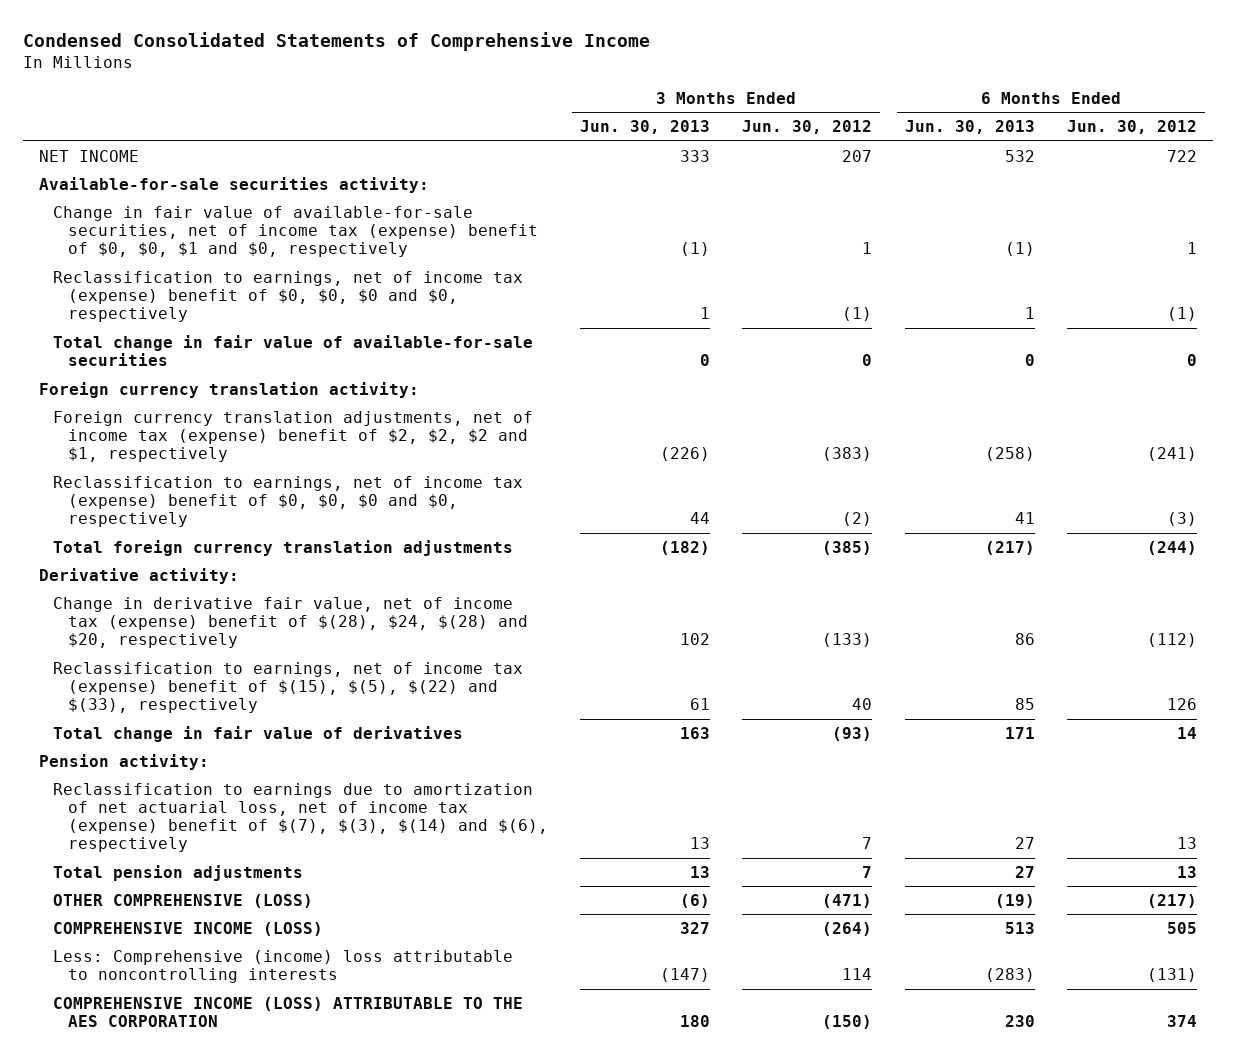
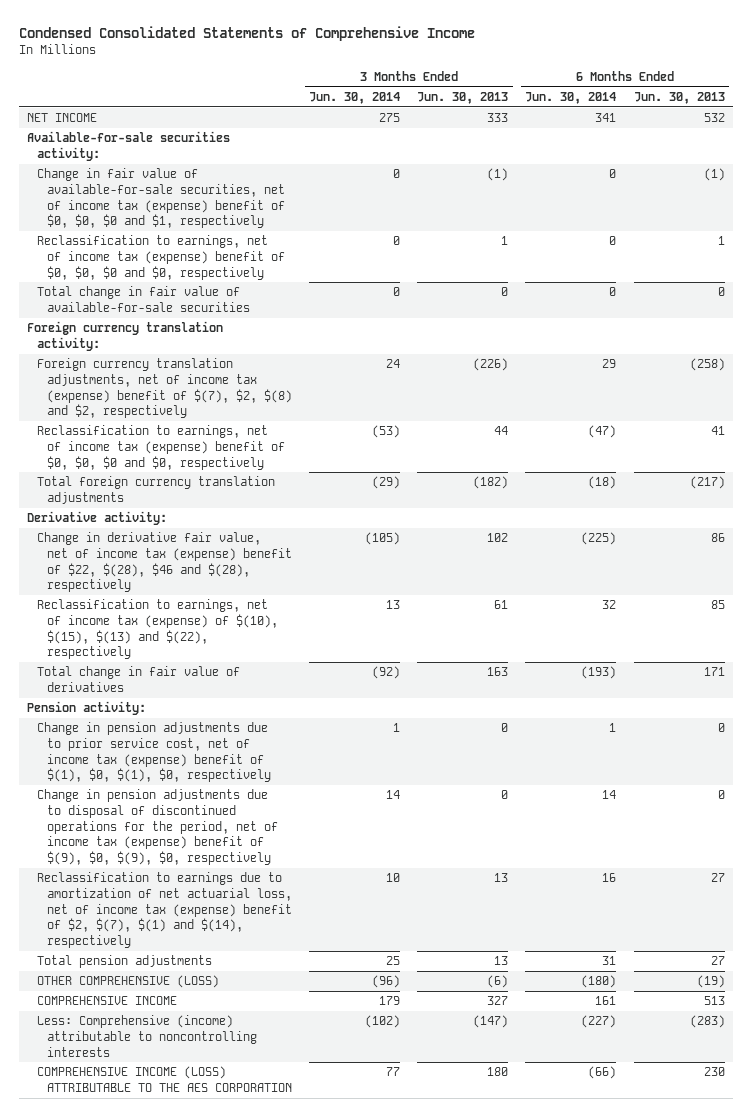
[742,120,873,135] Jun. 30, 2012 -> none
[1066,120,1197,135] Jun. 30, 2012 -> none
none -> [309,91,401,104] Jun. 30, 2014
none -> [525,91,617,104] Jun. 30, 2014
[53,205,538,258] Change in fair value of available-for-sale securities, net of income tax (expense) benefit of $0, $0, $1 and $0, respectively -> [37,168,285,229] Change in fair value of available-for-sale securities, net of income tax (expense) benefit of $0, $0, $0 and $1, respectively
[53,410,534,463] Foreign currency translation adjustments, net of income tax (expense) benefit of $2, $2, $2 and $1, respectively -> [37,358,292,419] Foreign currency translation adjustments, net of income tax (expense) benefit of $(7), $2, $(8) and $2, respectively
[53,596,528,649] Change in derivative fair value, net of income tax (expense) benefit of $(28), $24, $(28) and $20, respectively -> [37,532,292,593] Change in derivative fair value, net of income tax (expense) benefit of $22, $(28), $46 and $(28), respectively
[53,661,524,714] Reclassification to earnings, net of income tax (expense) benefit of $(15), $(5), $(22) and $(33), respectively -> [37,599,278,660] Reclassification to earnings, net of income tax (expense) of $(10), $(15), $(13) and $(22), respectively
none -> [37,722,271,783] Change in pension adjustments due to prior service cost, net of income tax (expense) benefit of $(1), $0, $(1), $0, respectively
none -> [37,789,278,865] Change in pension adjustments due to disposal of discontinued operations for the period, net of income tax (expense) benefit of $(9), $0, $(9), $0, respectively
[53,782,548,853] Reclassification to earnings due to amortization of net actuarial loss, net of income tax (expense) benefit of $(7), $(3), $(14) and $(6), respectively -> [37,872,292,948] Reclassification to earnings due to amortization of net actuarial loss, net of income tax (expense) benefit of $2, $(7), $(1) and $(14), respectively
[53,921,324,936] COMPREHENSIVE INCOME (LOSS) -> [37,996,178,1006] COMPREHENSIVE INCOME
[53,949,514,984] Less: Comprehensive (income) loss attributable to noncontrolling interests -> [37,1015,257,1057] Less: Comprehensive (income) attributable to noncontrolling interests

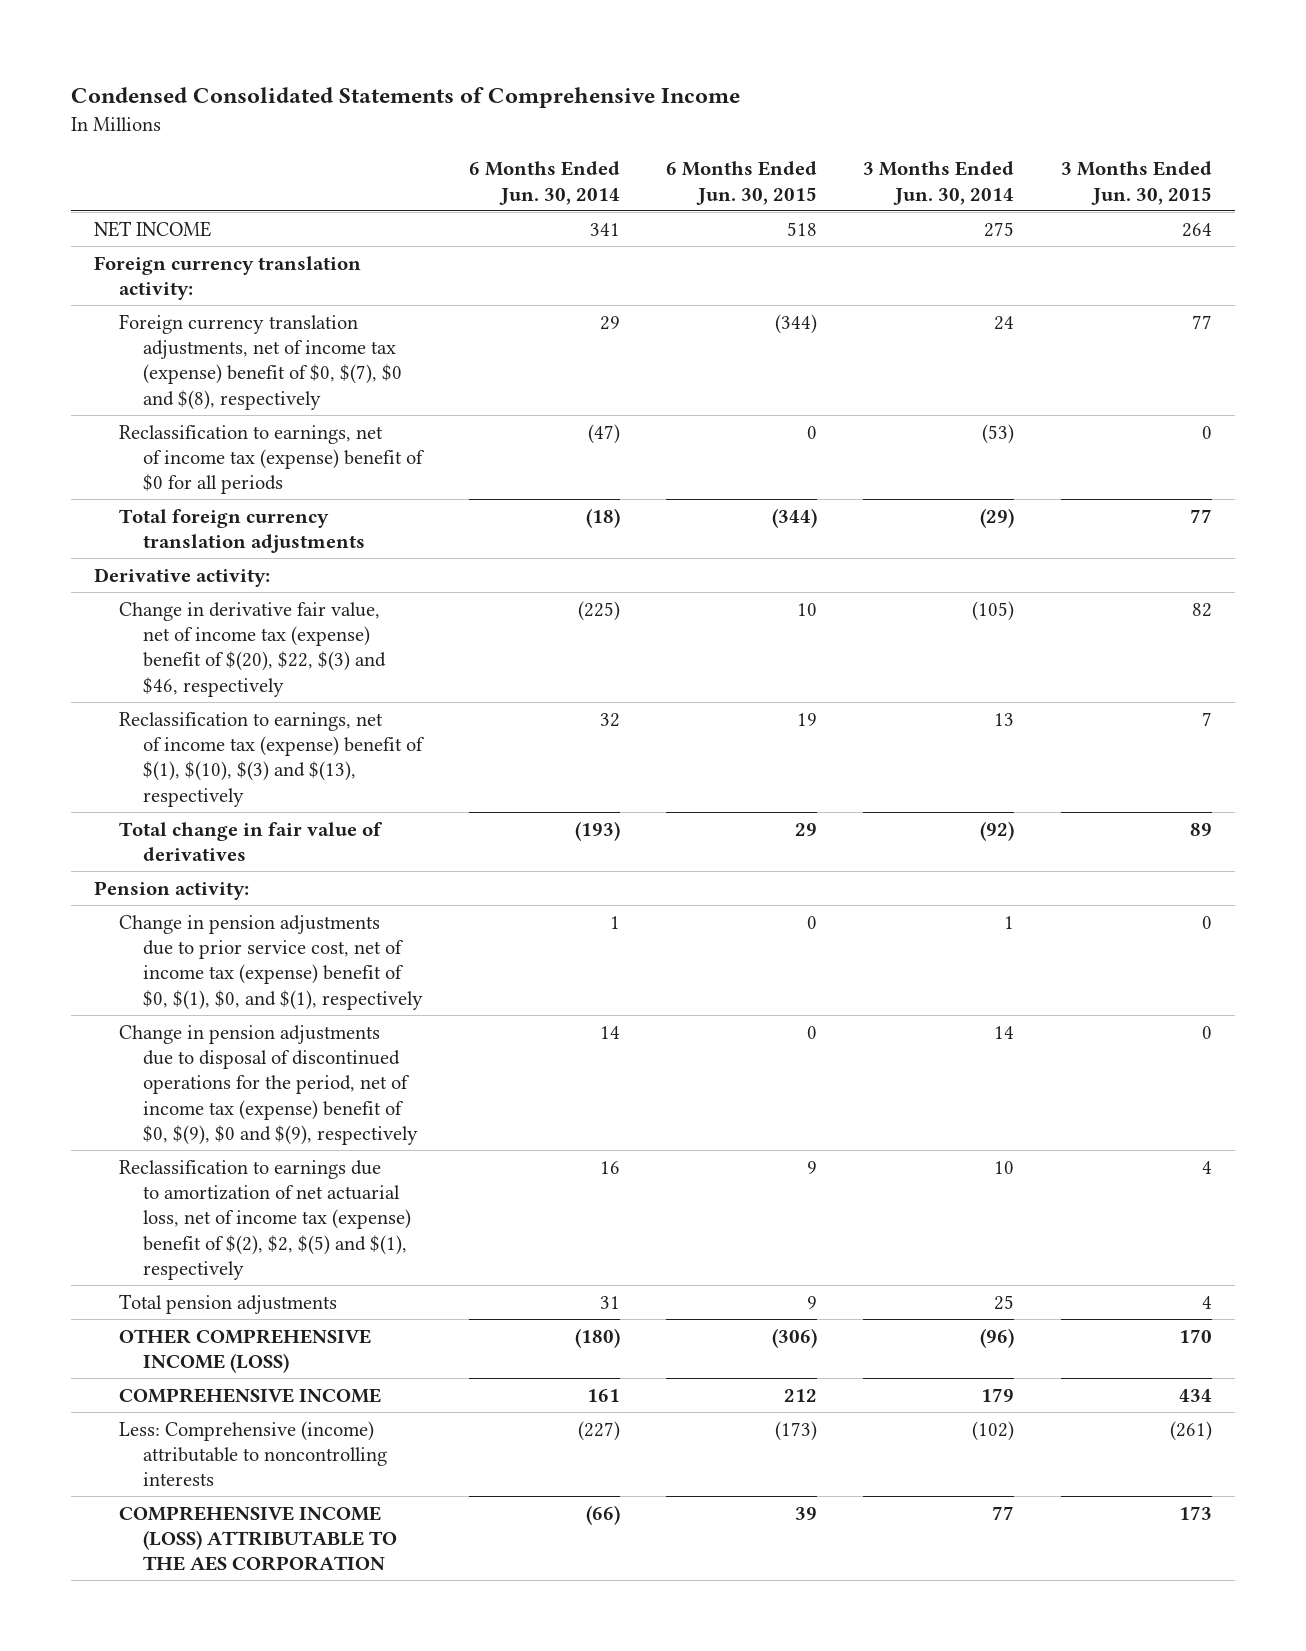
[417,91,509,104] Jun. 30, 2013 -> none
[633,91,725,104] Jun. 30, 2013 -> none
none -> [666,161,818,205] 6 Months Ended Jun. 30, 2015
none -> [1060,161,1212,205] 3 Months Ended Jun. 30, 2015
[27,131,231,161] Available-for-sale securities activity: -> none
[37,168,285,229] Change in fair value of available-for-sale securities, net of income tax (expense) benefit of $0, $0, $0 and $1, respectively -> none
[37,235,285,280] Reclassification to earnings, net of income tax (expense) benefit of $0, $0, $0 and $0, respectively -> none
[37,286,250,312] Total change in fair value of available-for-sale securities -> none
[37,358,292,419] Foreign currency translation adjustments, net of income tax (expense) benefit of $(7), $2, $(8) and $2, respectively -> [118,313,403,410] Foreign currency translation adjustments, net of income tax (expense) benefit of $0, $(7), $0 and $(8), respectively
[37,425,285,470] Reclassification to earnings, net of income tax (expense) benefit of $0, $0, $0 and $0, respectively -> [118,424,426,495] Reclassification to earnings, net of income tax (expense) benefit of $0 for all periods
[37,532,292,593] Change in derivative fair value, net of income tax (expense) benefit of $22, $(28), $46 and $(28), respectively -> [118,601,387,697] Change in derivative fair value, net of income tax (expense) benefit of $(20), $22, $(3) and $46, respectively
[37,599,278,660] Reclassification to earnings, net of income tax (expense) of $(10), $(15), $(13) and $(22), respectively -> [118,711,426,807] Reclassification to earnings, net of income tax (expense) benefit of $(1), $(10), $(3) and $(13), respectively
[37,722,271,783] Change in pension adjustments due to prior service cost, net of income tax (expense) benefit of $(1), $0, $(1), $0, respectively -> [118,914,424,1010] Change in pension adjustments due to prior service cost, net of income tax (expense) benefit of $0, $(1), $0, and $(1), respectively
[37,789,278,865] Change in pension adjustments due to disposal of discontinued operations for the period, net of income tax (expense) benefit of $(9), $0, $(9), $0, respectively -> [118,1024,419,1146] Change in pension adjustments due to disposal of discontinued operations for the period, net of income tax (expense) benefit of $0, $(9), $0 and $(9), respectively
[37,872,292,948] Reclassification to earnings due to amortization of net actuarial loss, net of income tax (expense) benefit of $2, $(7), $(1) and $(14), respectively -> [118,1159,412,1281] Reclassification to earnings due to amortization of net actuarial loss, net of income tax (expense) benefit of $(2), $2, $(5) and $(1), respectively
[37,975,220,989] OTHER COMPREHENSIVE (LOSS) -> [118,1328,371,1373] OTHER COMPREHENSIVE INCOME (LOSS)

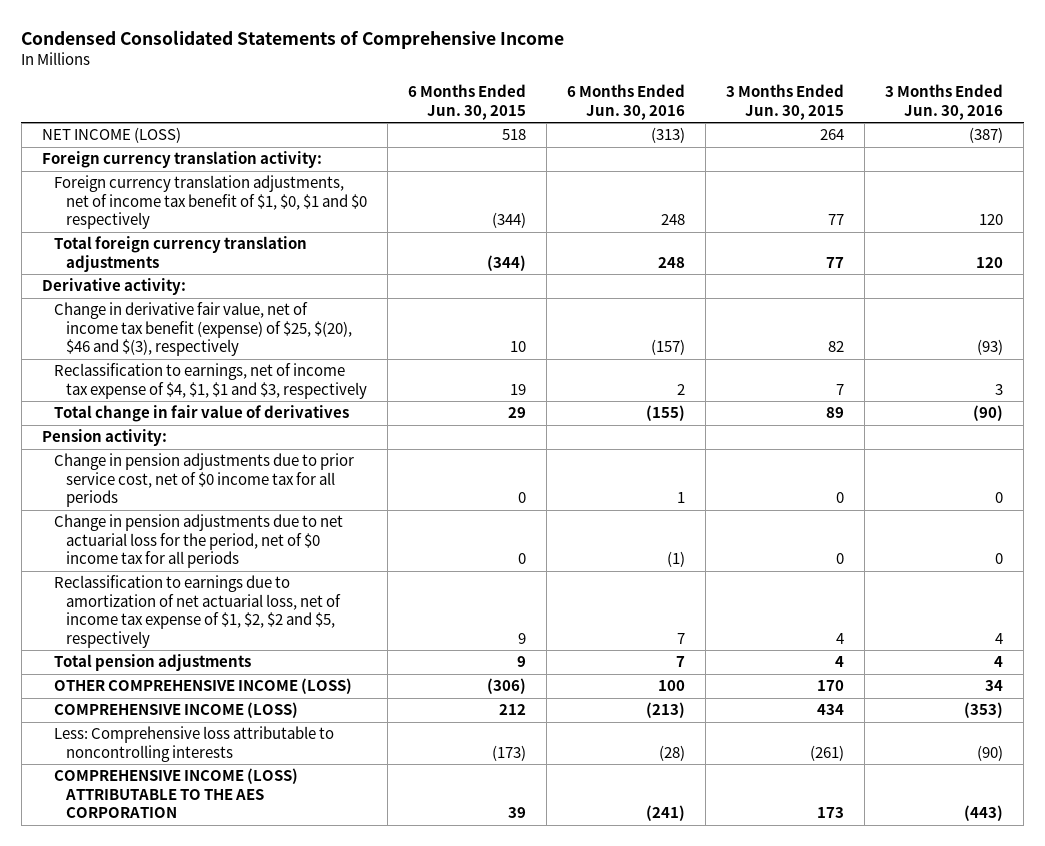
[469,161,621,205] 6 Months Ended Jun. 30, 2014 -> none
[863,161,1015,205] 3 Months Ended Jun. 30, 2014 -> none
none -> [566,84,685,120] 6 Months Ended Jun. 30, 2016
none -> [885,84,1004,120] 3 Months Ended Jun. 30, 2016
[94,220,212,237] NET INCOME -> [41,127,181,144] NET INCOME (LOSS)
[118,424,426,495] Reclassification to earnings, net of income tax (expense) benefit of $0 for all periods -> none
[118,313,403,410] Foreign currency translation adjustments, net of income tax (expense) benefit of $0, $(7), $0 and $(8), respectively -> [53,175,367,230] Foreign currency translation adjustments, net of income tax benefit of $1, $0, $1 and $0 respectively
[118,601,387,697] Change in derivative fair value, net of income tax (expense) benefit of $(20), $22, $(3) and $46, respectively -> [53,302,352,357] Change in derivative fair value, net of income tax benefit (expense) of $25, $(20), $46 and $(3), respectively
[118,711,426,807] Reclassification to earnings, net of income tax (expense) benefit of $(1), $(10), $(3) and $(13), respectively -> [53,363,367,399] Reclassification to earnings, net of income tax expense of $4, $1, $1 and $3, respectively
[118,914,424,1010] Change in pension adjustments due to prior service cost, net of income tax (expense) benefit of $0, $(1), $0, and $(1), respectively -> [53,453,354,508] Change in pension adjustments due to prior service cost, net of $0 income tax for all periods
[118,1024,419,1146] Change in pension adjustments due to disposal of discontinued operations for the period, net of income tax (expense) benefit of $0, $(9), $0 and $(9), respectively -> [53,514,343,569] Change in pension adjustments due to net actuarial loss for the period, net of $0 income tax for all periods
[118,1159,412,1281] Reclassification to earnings due to amortization of net actuarial loss, net of income tax (expense) benefit of $(2), $2, $(5) and $(1), respectively -> [53,575,341,649] Reclassification to earnings due to amortization of net actuarial loss, net of income tax expense of $1, $2, $2 and $5, respectively
[118,1387,381,1403] COMPREHENSIVE INCOME -> [53,702,298,719] COMPREHENSIVE INCOME (LOSS)
[118,1420,388,1487] Less: Comprehensive (income) attributable to noncontrolling interests -> [53,726,334,762] Less: Comprehensive loss attributable to noncontrolling interests

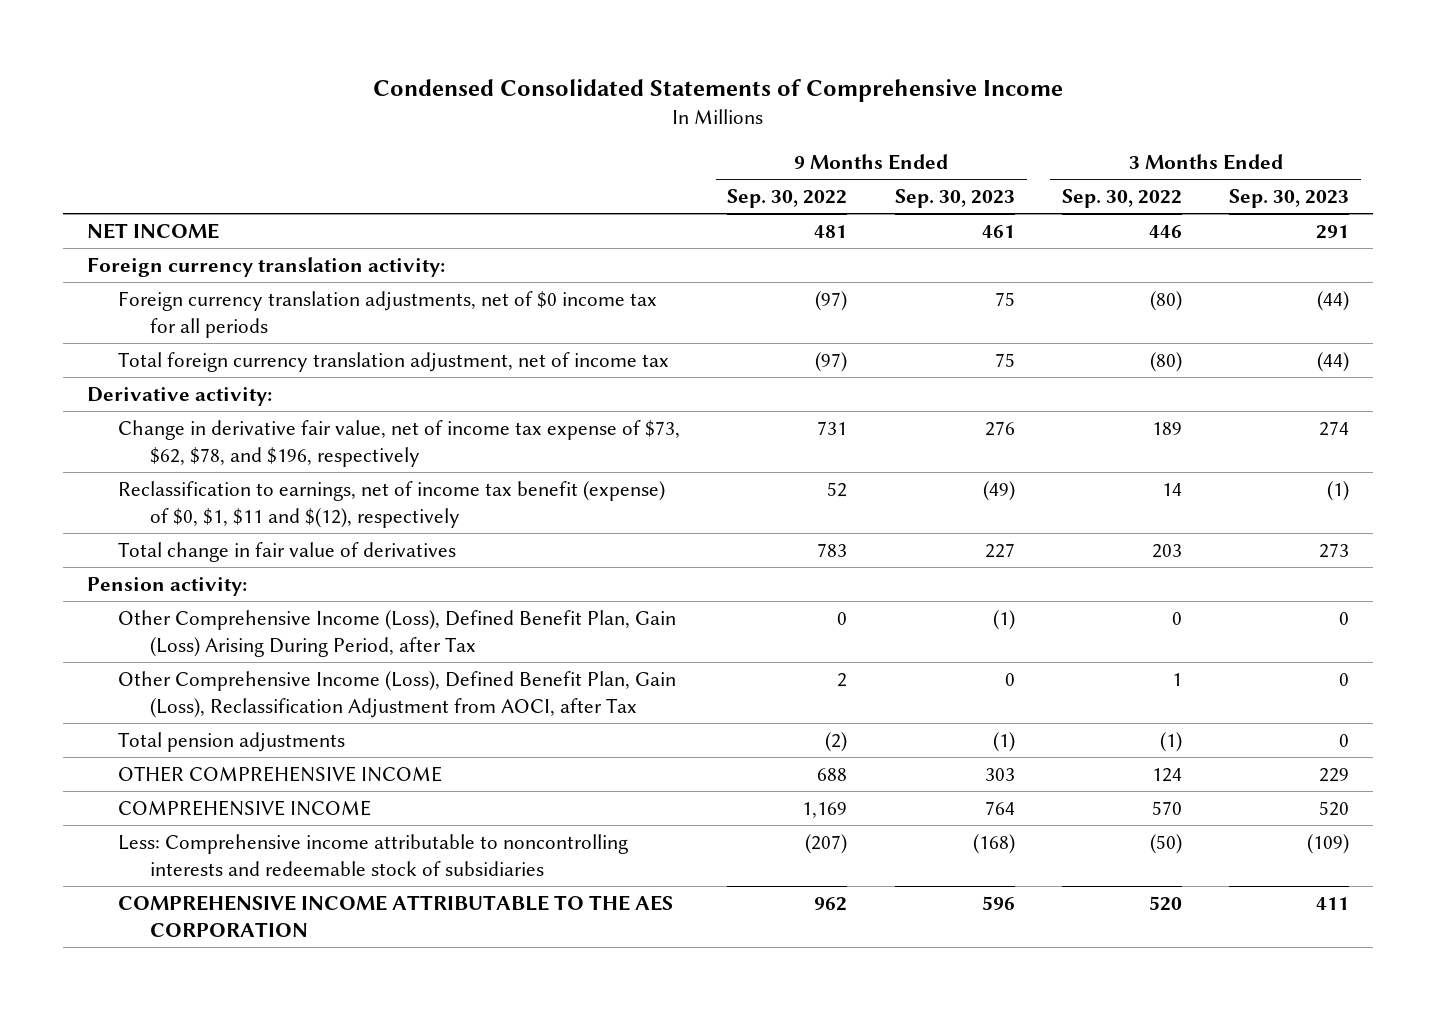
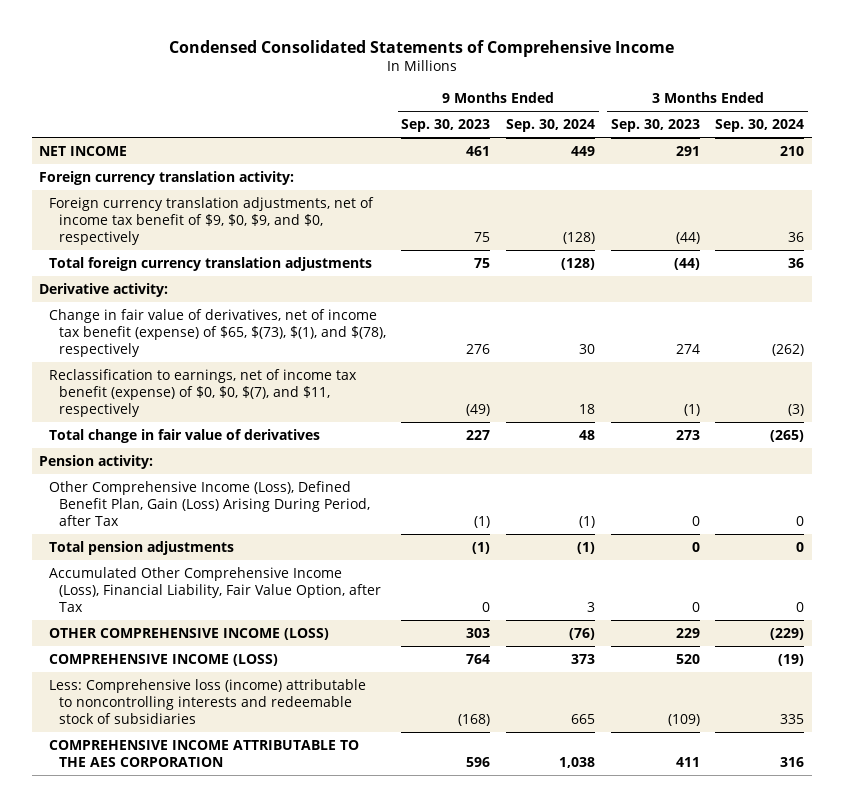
[727,188,848,208] Sep. 30, 2022 -> none
[1061,188,1182,208] Sep. 30, 2022 -> none
none -> [506,119,596,133] Sep. 30, 2024
none -> [715,119,805,133] Sep. 30, 2024
[118,290,658,338] Foreign currency translation adjustments, net of $0 income tax for all periods -> [49,196,375,245] Foreign currency translation adjustments, net of income tax benefit of $9, $0, $9, and $0, respectively
[118,351,670,372] Total foreign currency translation adjustment, net of income tax -> [49,256,373,271] Total foreign currency translation adjustments
[118,419,681,467] Change in derivative fair value, net of income tax expense of $73, $62, $78, and $196, respectively -> [49,308,386,357] Change in fair value of derivatives, net of income tax benefit (expense) of $65, $(73), $(1), and $(78), respectively
[118,480,666,528] Reclassification to earnings, net of income tax benefit (expense) of $0, $1, $11 and $(12), respectively -> [49,368,358,417] Reclassification to earnings, net of income tax benefit (expense) of $0, $0, $(7), and $11, respectively
[118,670,677,718] Other Comprehensive Income (Loss), Defined Benefit Plan, Gain (Loss), Reclassification Adjustment from AOCI, after Tax -> none
none -> [49,566,381,612] Accumulated Other Comprehensive Income (Loss), Financial Liability, Fair Value Option, after Tax
[118,765,443,782] OTHER COMPREHENSIVE INCOME -> [49,627,330,640] OTHER COMPREHENSIVE INCOME (LOSS)
[118,799,372,816] COMPREHENSIVE INCOME -> [49,653,279,666] COMPREHENSIVE INCOME (LOSS)
[118,833,629,876] Less: Comprehensive income attributable to noncontrolling interests and redeemable stock of subsidiaries -> [49,678,367,724] Less: Comprehensive loss (income) attributable to noncontrolling interests and redeemable stock of subsidiaries

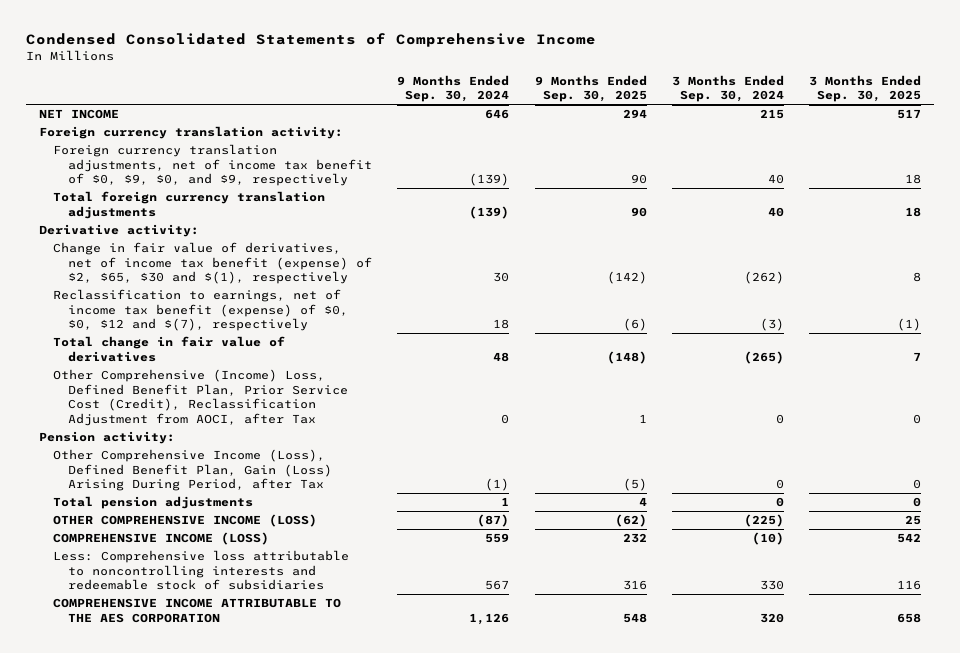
[401,119,491,133] Sep. 30, 2023 -> none
[610,119,700,133] Sep. 30, 2023 -> none
none -> [534,74,647,103] 9 Months Ended Sep. 30, 2025
none -> [809,74,922,103] 3 Months Ended Sep. 30, 2025
[571,145,596,156] 449 -> [485,109,510,120] 646
[780,145,805,156] 210 -> [760,109,785,120] 215
[49,196,375,245] Foreign currency translation adjustments, net of income tax benefit of $9, $0, $9, and $0, respectively -> [53,144,372,187] Foreign currency translation adjustments, net of income tax benefit of $0, $9, $0, and $9, respectively
[563,231,596,244] (128) -> [469,173,510,187] (139)
[788,231,805,242] 36 -> [768,174,785,185] 40
[561,257,596,270] (128) -> [469,205,510,219] (139)
[788,257,805,268] 36 -> [768,206,785,217] 40
[49,308,386,357] Change in fair value of derivatives, net of income tax benefit (expense) of $65, $(73), $(1), and $(78), respectively -> [53,242,372,285] Change in fair value of derivatives, net of income tax benefit (expense) of $2, $65, $30 and $(1), respectively
[49,368,358,417] Reclassification to earnings, net of income tax benefit (expense) of $0, $0, $(7), and $11, respectively -> [53,289,348,332] Reclassification to earnings, net of income tax benefit (expense) of $0, $0, $12 and $(7), respectively
none -> [53,369,348,426] Other Comprehensive (Income) Loss, Defined Benefit Plan, Prior Service Cost (Credit), Reclassification Adjustment from AOCI, after Tax
[49,566,381,612] Accumulated Other Comprehensive Income (Loss), Financial Liability, Fair Value Option, after Tax -> none
[577,541,596,554] (1) -> [501,497,510,507] 1
[569,627,596,640] (76) -> [477,514,510,528] (87)
[770,627,805,640] (229) -> [744,514,785,528] (225)
[571,653,596,664] 373 -> [485,533,510,544] 559
[778,653,805,666] (19) -> [752,532,785,546] (10)
[49,678,367,724] Less: Comprehensive loss (income) attributable to noncontrolling interests and redeemable stock of subsidiaries -> [53,550,350,591] Less: Comprehensive loss attributable to noncontrolling interests and redeemable stock of subsidiaries
[571,713,596,724] 665 -> [485,580,510,591] 567
[780,713,805,724] 335 -> [760,580,785,591] 330
[559,756,596,768] 1,038 -> [469,612,510,625] 1,126
[780,756,805,767] 316 -> [760,612,785,623] 320

